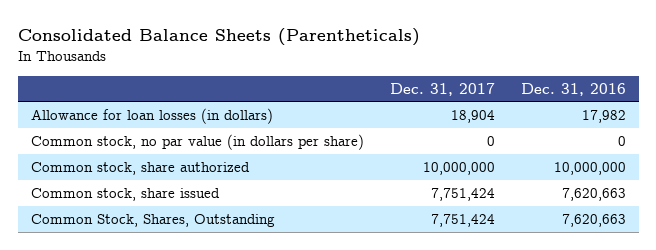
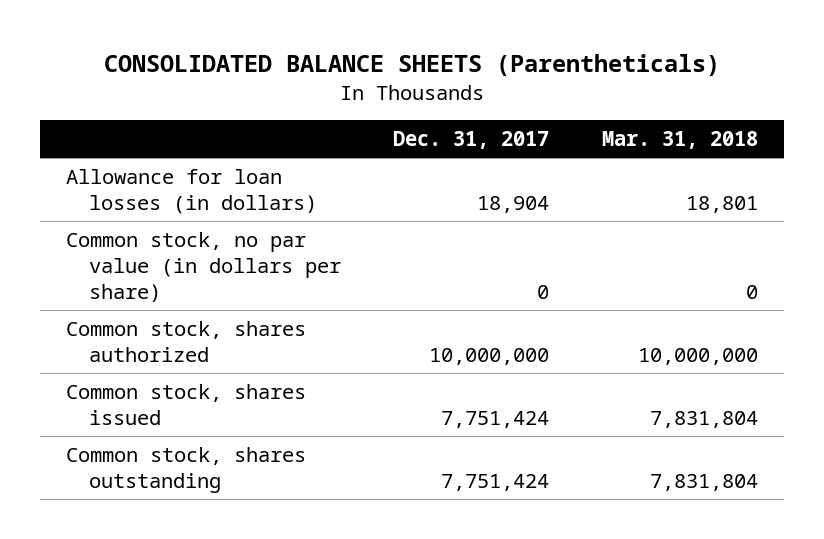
[17,27,420,46] Consolidated Balance Sheets (Parentheticals) -> [103,53,720,76] CONSOLIDATED BALANCE SHEETS (Parentheticals)
[520,82,626,96] Dec. 31, 2016 -> none
none -> [601,131,758,150] Mar. 31, 2018
[30,162,250,176] Common stock, share authorized -> [65,321,306,362] Common stock, shares authorized
[30,188,220,202] Common stock, share issued -> [65,384,306,425] Common stock, shares issued
[30,214,275,228] Common Stock, Shares, Outstanding -> [65,447,306,493] Common stock, shares outstanding

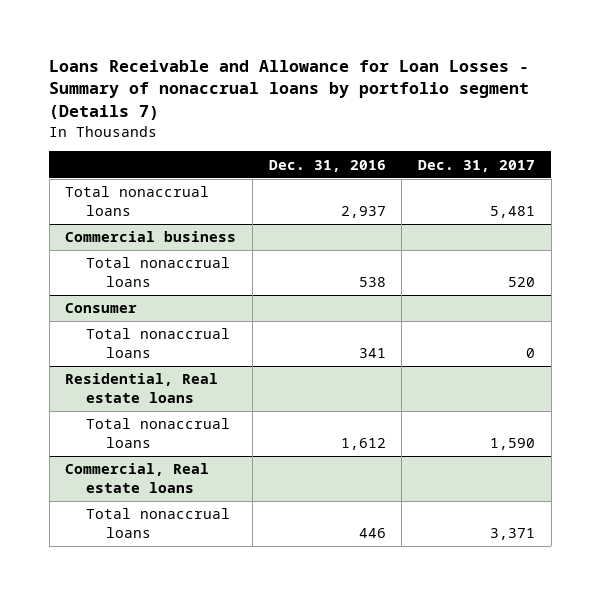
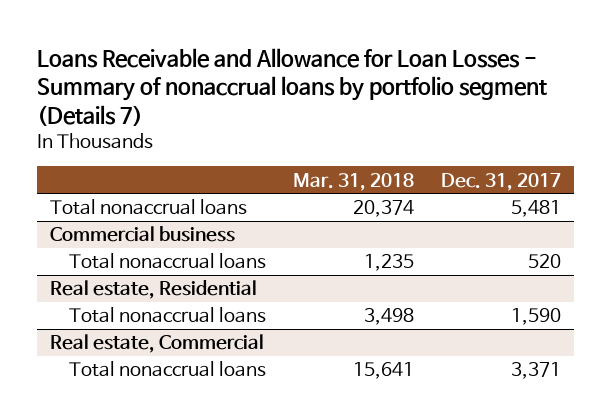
[268,159,386,172] Dec. 31, 2016 -> none
none -> [292,172,414,191] Mar. 31, 2018
[65,303,138,314] Consumer -> none
[85,328,230,358] Total nonaccrual loans -> none
[65,373,219,403] Residential, Real estate loans -> [50,280,258,300] Real estate, Residential
[65,463,210,493] Commercial, Real estate loans -> [50,334,265,354] Real estate, Commercial

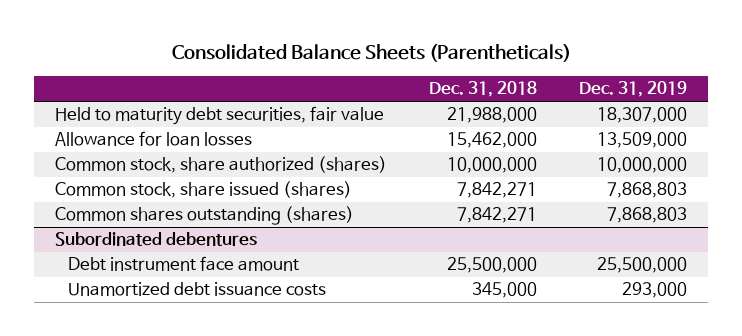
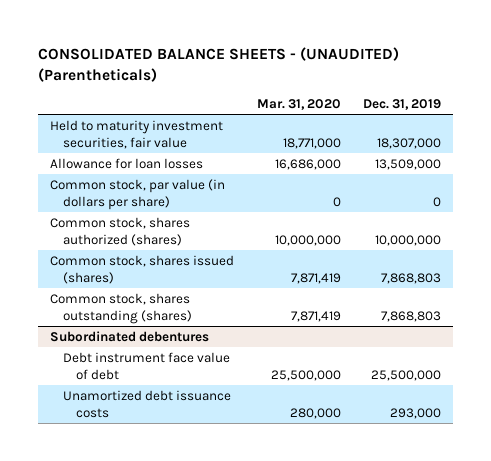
[171,44,571,63] Consolidated Balance Sheets (Parentheticals) -> [38,47,400,82] CONSOLIDATED BALANCE SHEETS - (UNAUDITED) (Parentheticals)
[428,81,537,98] Dec. 31, 2018 -> none
none -> [256,99,341,111] Mar. 31, 2020
[54,106,384,126] Held to maturity debt securities, fair value -> [49,119,223,149] Held to maturity investment securities, fair value
none -> [49,178,225,210] Common stock, par value (in dollars per share)
[54,156,387,174] Common stock, share authorized (shares) -> [49,216,190,246] Common stock, shares authorized (shares)
[54,181,352,199] Common stock, share issued (shares) -> [49,254,234,284] Common stock, shares issued (shares)
[54,206,354,226] Common shares outstanding (shares) -> [49,292,192,324] Common stock, shares outstanding (shares)
[68,256,300,272] Debt instrument face amount -> [62,351,230,380] Debt instrument face value of debt

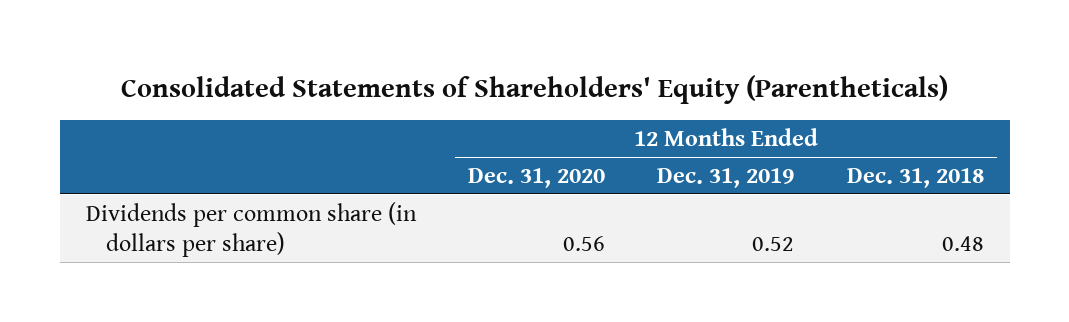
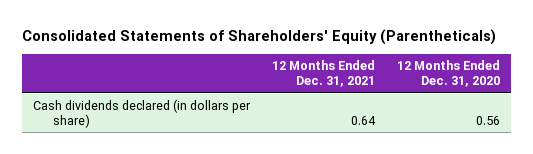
[657,167,795,188] Dec. 31, 2019 -> none
[846,167,984,188] Dec. 31, 2018 -> none
none -> [271,60,375,88] 12 Months Ended Dec. 31, 2021
[85,201,417,257] Dividends per common share (in dollars per share) -> [32,99,251,129] Cash dividends declared (in dollars per share)

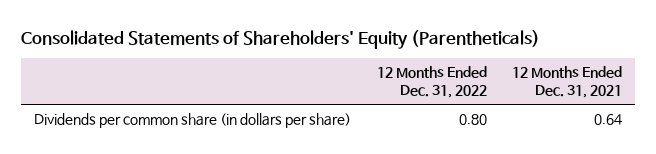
[396,60,500,88] 12 Months Ended Dec. 31, 2020 -> none
none -> [376,65,487,99] 12 Months Ended Dec. 31, 2022
[32,99,251,129] Cash dividends declared (in dollars per share) -> [34,113,352,129] Dividends per common share (in dollars per share)

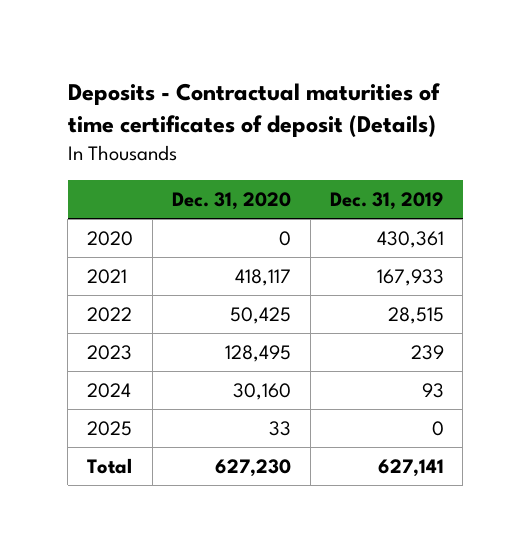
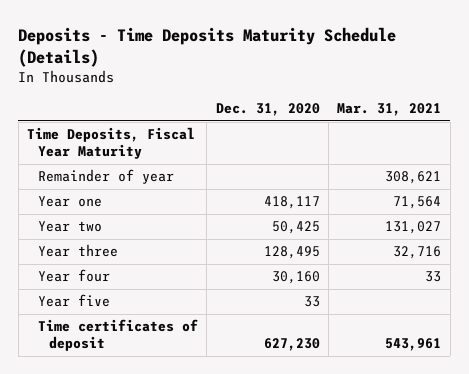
[67,82,440,137] Deposits - Contractual maturities of time certificates of deposit (Details) -> [18,26,397,67] Deposits - Time Deposits Maturity Schedule (Details)
[329,192,444,211] Dec. 31, 2019 -> none
none -> [337,103,442,117] Mar. 31, 2021
[87,230,134,246] 2020 -> none
[87,420,133,436] 2025 -> none
none -> [27,127,196,160] Time Deposits, Fiscal Year Maturity
none -> [37,169,174,185] Remainder of year
[87,268,128,284] 2021 -> [37,196,102,208] Year one
[87,306,133,322] 2022 -> [37,221,102,233] Year two
[87,344,133,360] 2023 -> [37,244,118,258] Year three
[87,382,132,398] 2024 -> [37,269,110,283] Year four
none -> [37,294,110,308] Year five
[87,457,133,474] Total -> [37,319,198,352] Time certificates of deposit

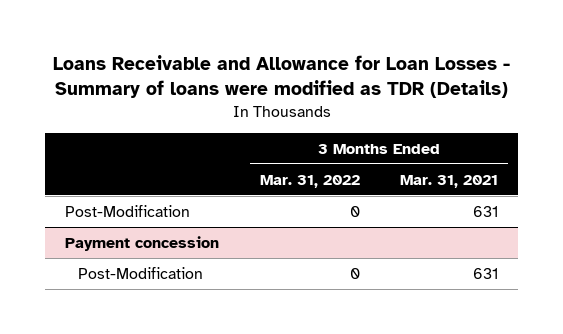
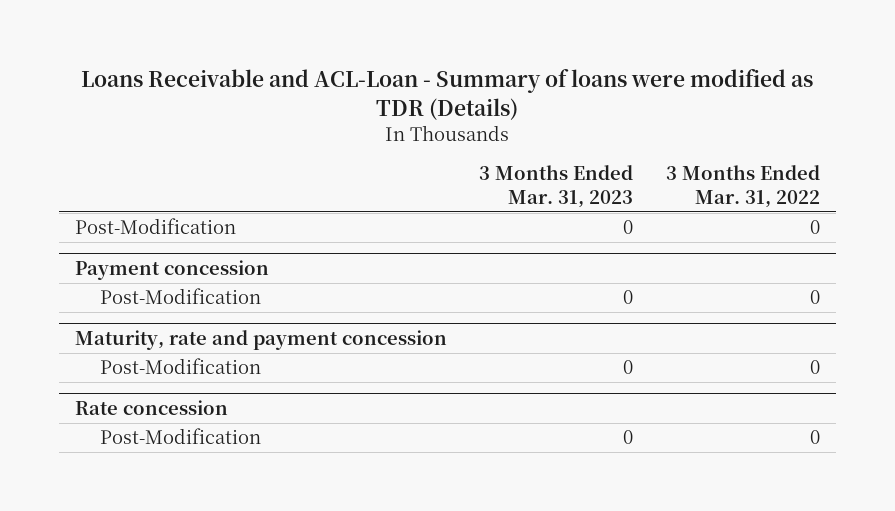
[52,54,510,98] Loans Receivable and Allowance for Loan Losses - Summary of loans were modified as TDR (Details) -> [81,69,814,120] Loans Receivable and ACL-Loan - Summary of loans were modified as TDR (Details)
[400,174,499,188] Mar. 31, 2021 -> none
none -> [479,165,634,208] 3 Months Ended Mar. 31, 2023
none -> [74,330,447,351] Maturity, rate and payment concession
none -> [99,358,261,375] Post-Modification
none -> [74,400,228,416] Rate concession
none -> [99,428,261,445] Post-Modification

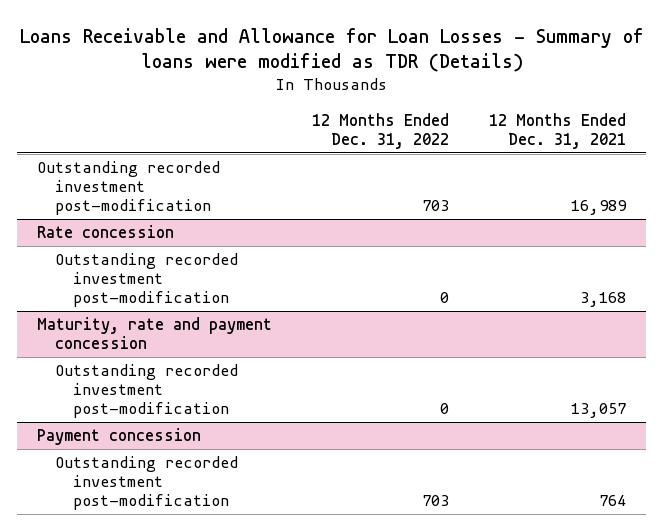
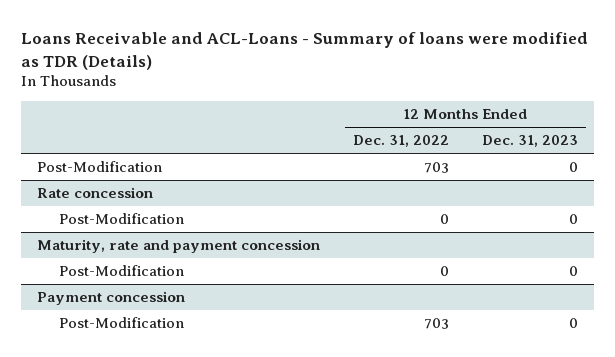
[19,27,644,73] Loans Receivable and Allowance for Loan Losses - Summary of loans were modified as TDR (Details) -> [20,31,588,70] Loans Receivable and ACL-Loans - Summary of loans were modified as TDR (Details)
[489,112,627,150] 12 Months Ended Dec. 31, 2021 -> none
none -> [481,135,578,148] Dec. 31, 2023
[37,161,221,216] Outstanding recorded investment post-modification -> [37,161,163,173] Post-Modification
[55,253,239,308] Outstanding recorded investment post-modification -> [59,213,185,225] Post-Modification
[55,364,239,419] Outstanding recorded investment post-modification -> [59,265,185,277] Post-Modification
[55,456,239,511] Outstanding recorded investment post-modification -> [59,317,185,329] Post-Modification

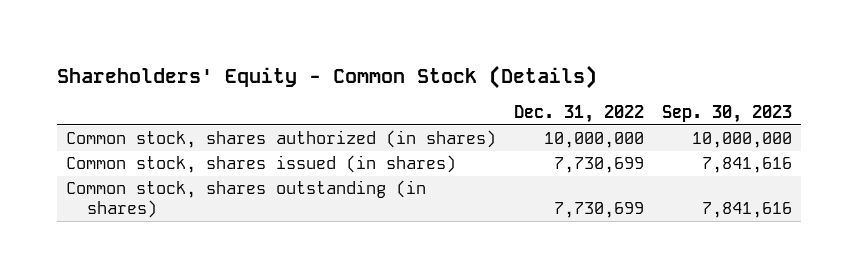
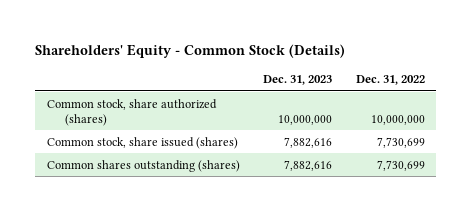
[662,105,793,124] Sep. 30, 2023 -> none
none -> [263,75,333,86] Dec. 31, 2023
[65,130,496,149] Common stock, shares authorized (in shares) -> [47,98,218,127] Common stock, share authorized (shares)
[65,155,456,174] Common stock, shares issued (in shares) -> [47,136,239,149] Common stock, share issued (shares)
[65,180,426,219] Common stock, shares outstanding (in shares) -> [47,159,241,172] Common shares outstanding (shares)

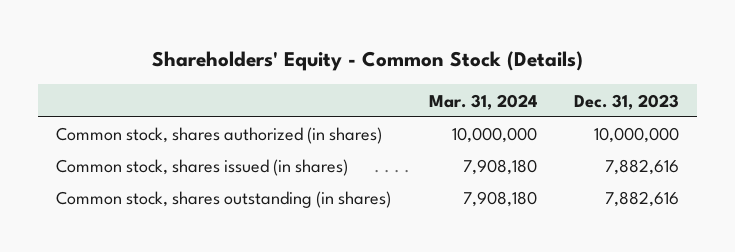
[355,75,425,86] Dec. 31, 2022 -> none
none -> [428,93,537,110] Mar. 31, 2024
[47,98,218,127] Common stock, share authorized (shares) -> [56,127,383,145] Common stock, shares authorized (in shares)
[47,136,239,149] Common stock, share issued (shares) -> [56,159,349,177] Common stock, shares issued (in shares)
[47,159,241,172] Common shares outstanding (shares) -> [56,191,392,209] Common stock, shares outstanding (in shares)

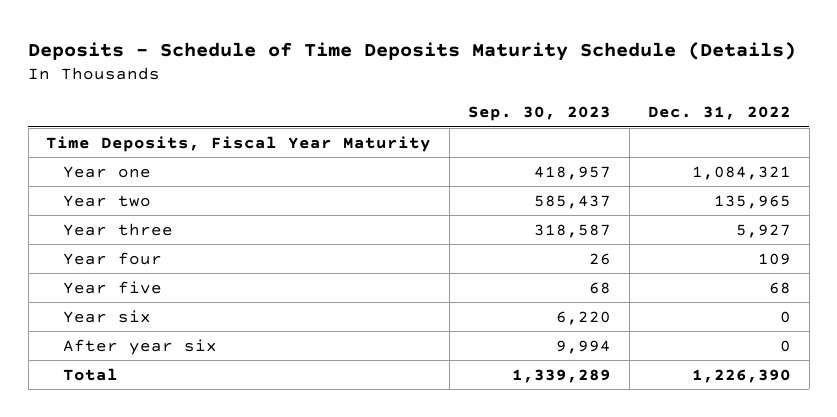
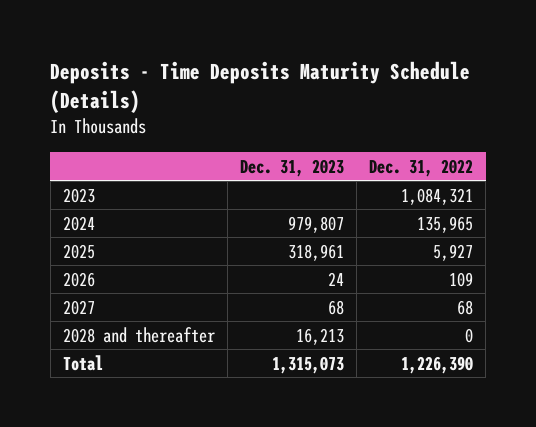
[28,41,797,61] Deposits - Schedule of Time Deposits Maturity Schedule (Details) -> [50,61,471,114] Deposits - Time Deposits Maturity Schedule (Details)
[468,106,612,122] Sep. 30, 2023 -> none
none -> [239,158,344,177] Dec. 31, 2023
[46,135,432,152] Time Deposits, Fiscal Year Maturity -> none
[62,309,151,323] Year six -> none
[62,338,217,355] After year six -> none
[62,165,151,178] Year one -> [62,187,95,203] 2023
[62,194,151,207] Year two -> [62,215,95,231] 2024
[62,222,173,236] Year three -> [62,243,95,259] 2025
[62,251,162,265] Year four -> [62,271,95,287] 2026
[62,280,162,294] Year five -> [62,299,95,315] 2027
none -> [62,326,215,343] 2028 and thereafter

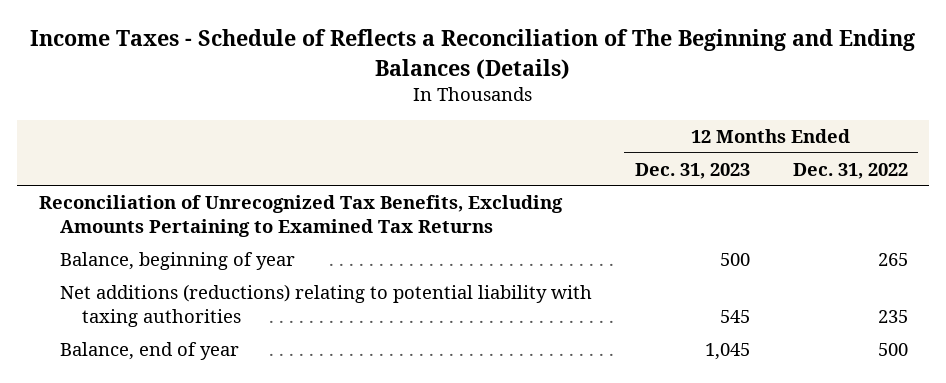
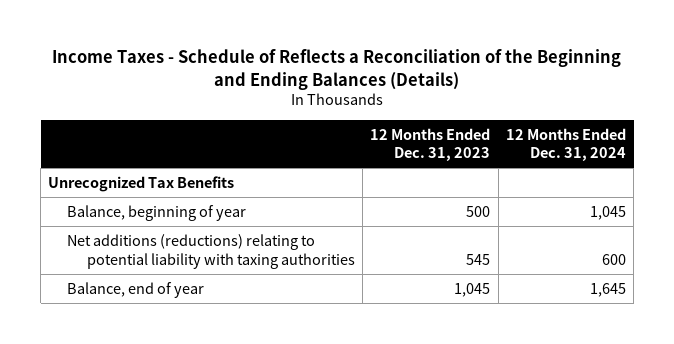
[30,29,916,79] Income Taxes - Schedule of Reflects a Reconciliation of The Beginning and Ending Balances (Details) -> [52,49,622,90] Income Taxes - Schedule of Reflects a Reconciliation of the Beginning and Ending Balances (Details)
[792,162,908,179] Dec. 31, 2022 -> none
none -> [505,127,626,162] 12 Months Ended Dec. 31, 2024
[38,195,563,238] Reconciliation of Unrecognized Tax Benefits, Excluding Amounts Pertaining to Examined Tax Returns -> [48,175,235,192] Unrecognized Tax Benefits

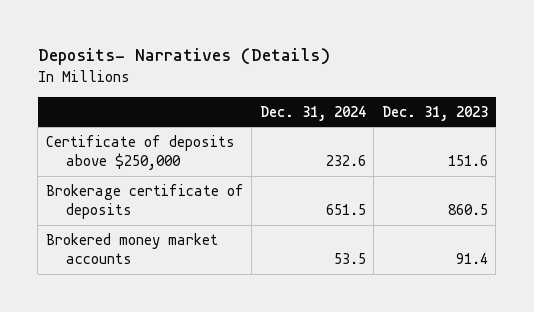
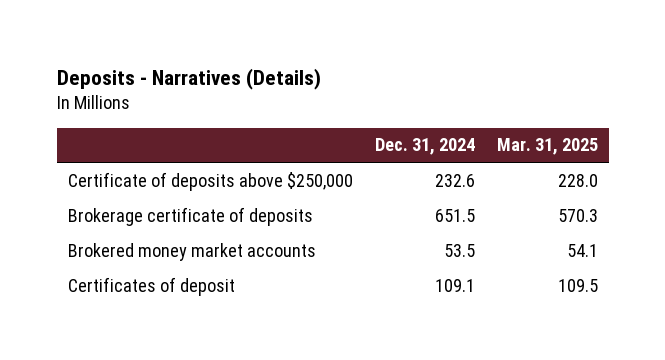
[37,48,330,66] Deposits- Narratives (Details) -> [56,67,321,90] Deposits - Narratives (Details)
[381,105,488,121] Dec. 31, 2023 -> none
none -> [496,138,598,156] Mar. 31, 2025
none -> [67,276,235,296] Certificates of deposit

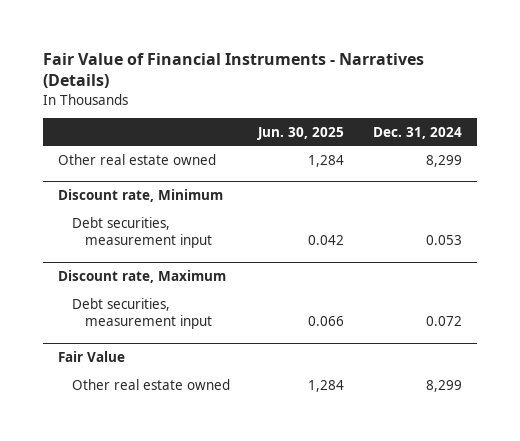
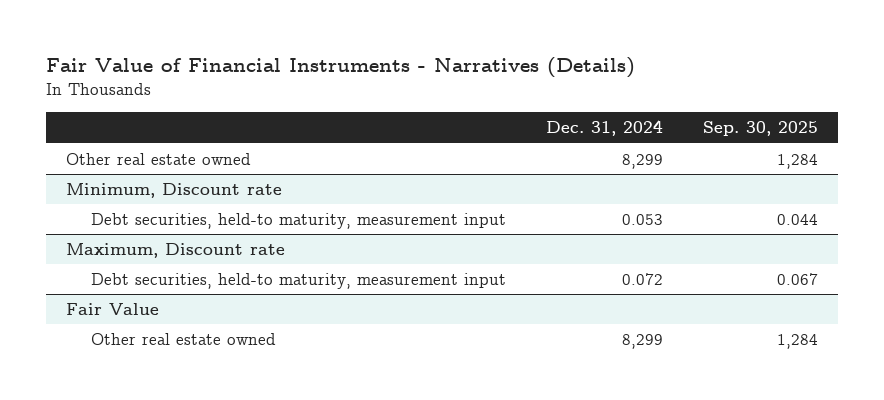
[257,126,345,140] Jun. 30, 2025 -> none
none -> [702,121,818,137] Sep. 30, 2025
[57,189,223,203] Discount rate, Minimum -> [65,183,282,199] Minimum, Discount rate
[71,216,213,248] Debt securities, measurement input -> [90,213,506,230] Debt securities, held-to maturity, measurement input
[57,270,226,284] Discount rate, Maximum -> [65,243,285,259] Maximum, Discount rate
[71,297,213,329] Debt securities, measurement input -> [90,273,506,290] Debt securities, held-to maturity, measurement input

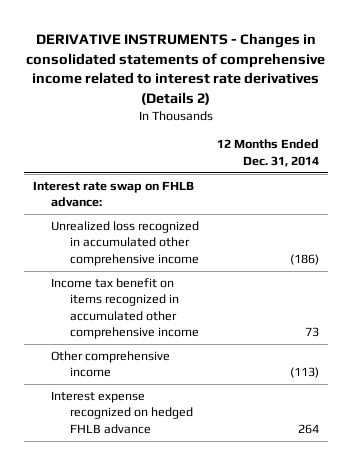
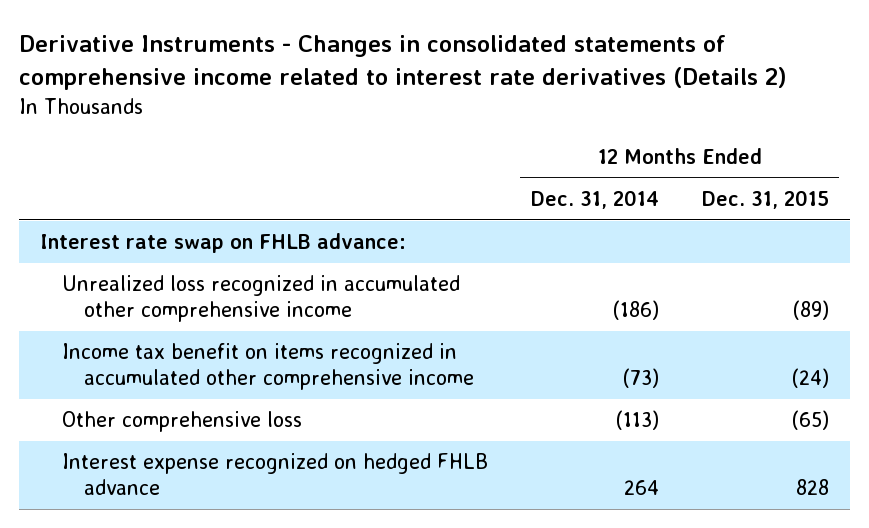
[25,32,325,105] DERIVATIVE INSTRUMENTS - Changes in consolidated statements of comprehensive income related to interest rate derivatives (Details 2) -> [18,34,787,91] Derivative Instruments - Changes in consolidated statements of comprehensive income related to interest rate derivatives (Details 2)
none -> [701,189,829,209] Dec. 31, 2015
[304,327,319,338] 73 -> [622,368,659,389] (73)
[51,350,171,378] Other comprehensive income -> [61,411,302,433] Other comprehensive loss

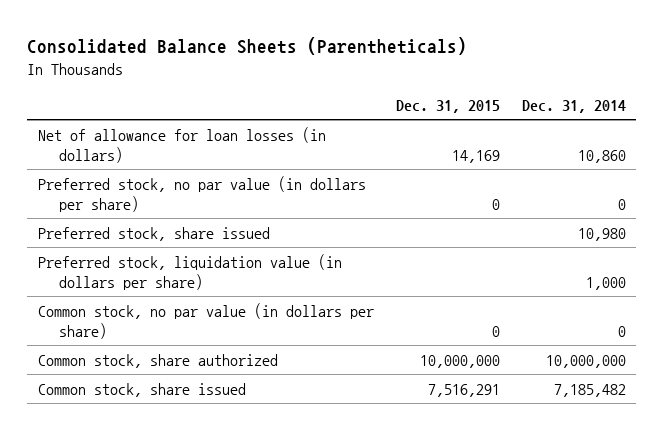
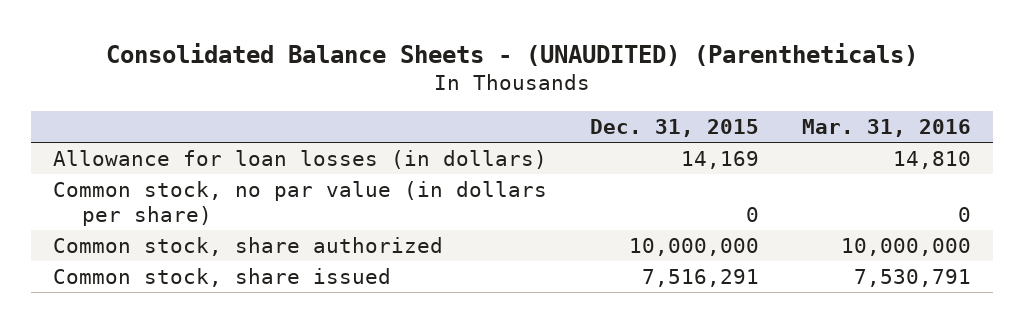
[26,36,467,55] Consolidated Balance Sheets (Parentheticals) -> [106,42,919,66] Consolidated Balance Sheets - (UNAUDITED) (Parentheticals)
[521,99,626,113] Dec. 31, 2014 -> none
none -> [802,118,972,137] Mar. 31, 2016
[37,175,366,212] Preferred stock, no par value (in dollars per share) -> none
[37,226,270,241] Preferred stock, share issued -> none
[37,253,342,290] Preferred stock, liquidation value (in dollars per share) -> none
[37,126,326,163] Net of allowance for loan losses (in dollars) -> [52,150,547,170] Allowance for loan losses (in dollars)

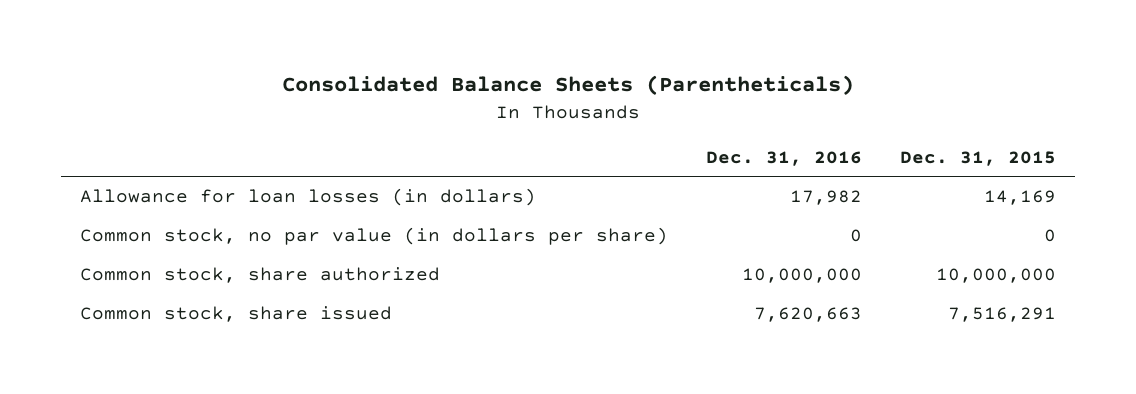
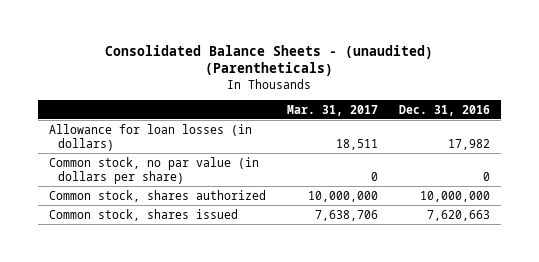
[281,75,854,96] Consolidated Balance Sheets (Parentheticals) -> [105,44,434,77] Consolidated Balance Sheets - (unaudited) (Parentheticals)
[900,150,1057,166] Dec. 31, 2015 -> none
none -> [286,104,378,116] Mar. 31, 2017
[79,267,440,284] Common stock, share authorized -> [48,189,266,202] Common stock, shares authorized
[79,306,392,323] Common stock, share issued -> [48,208,238,221] Common stock, shares issued

